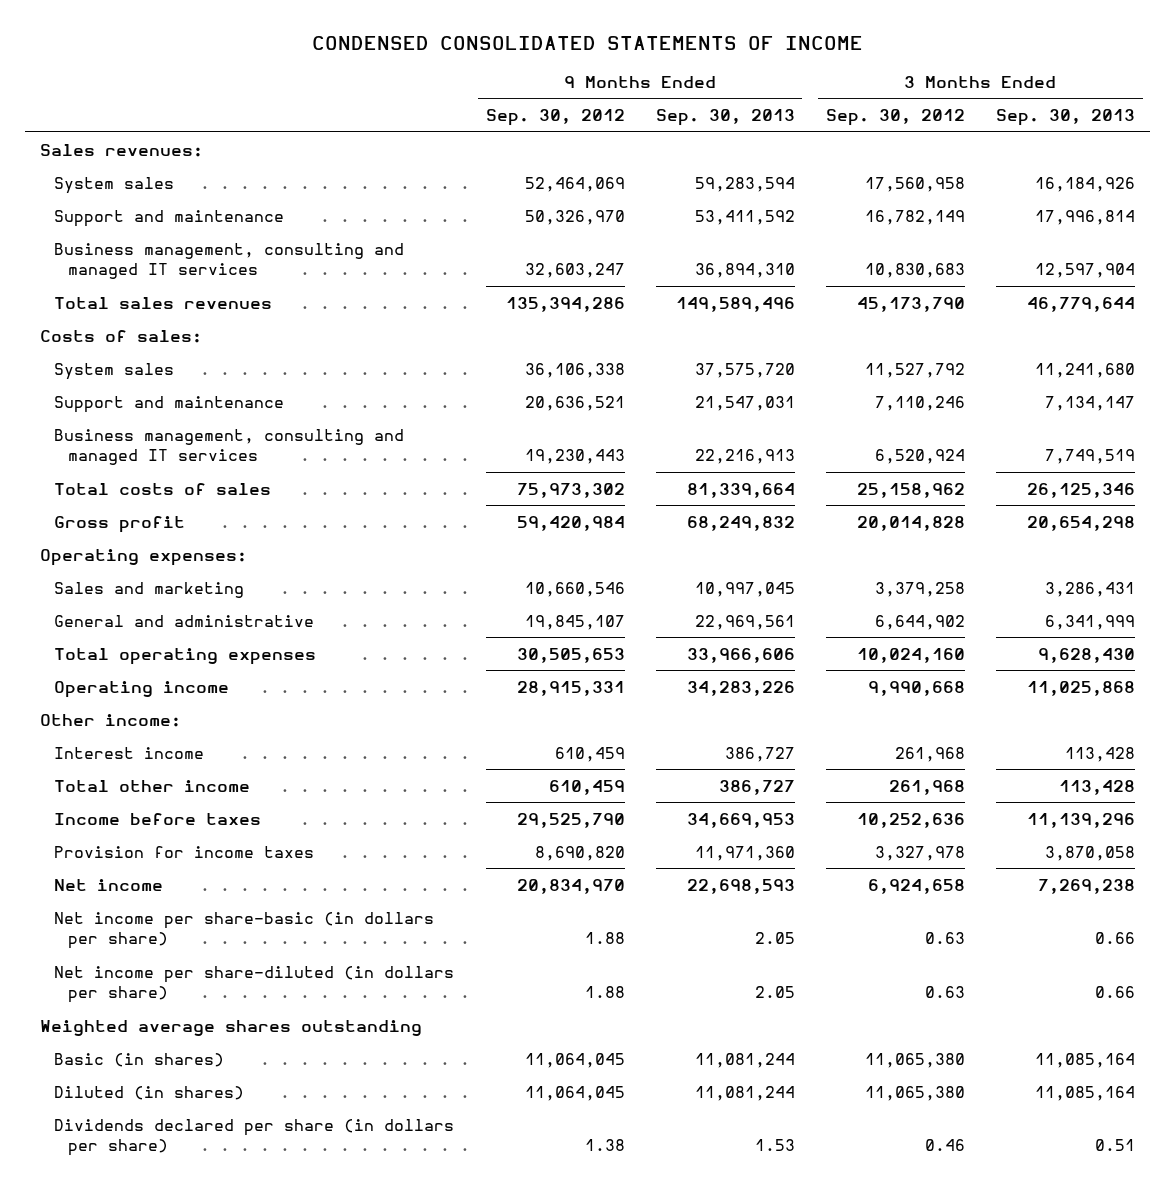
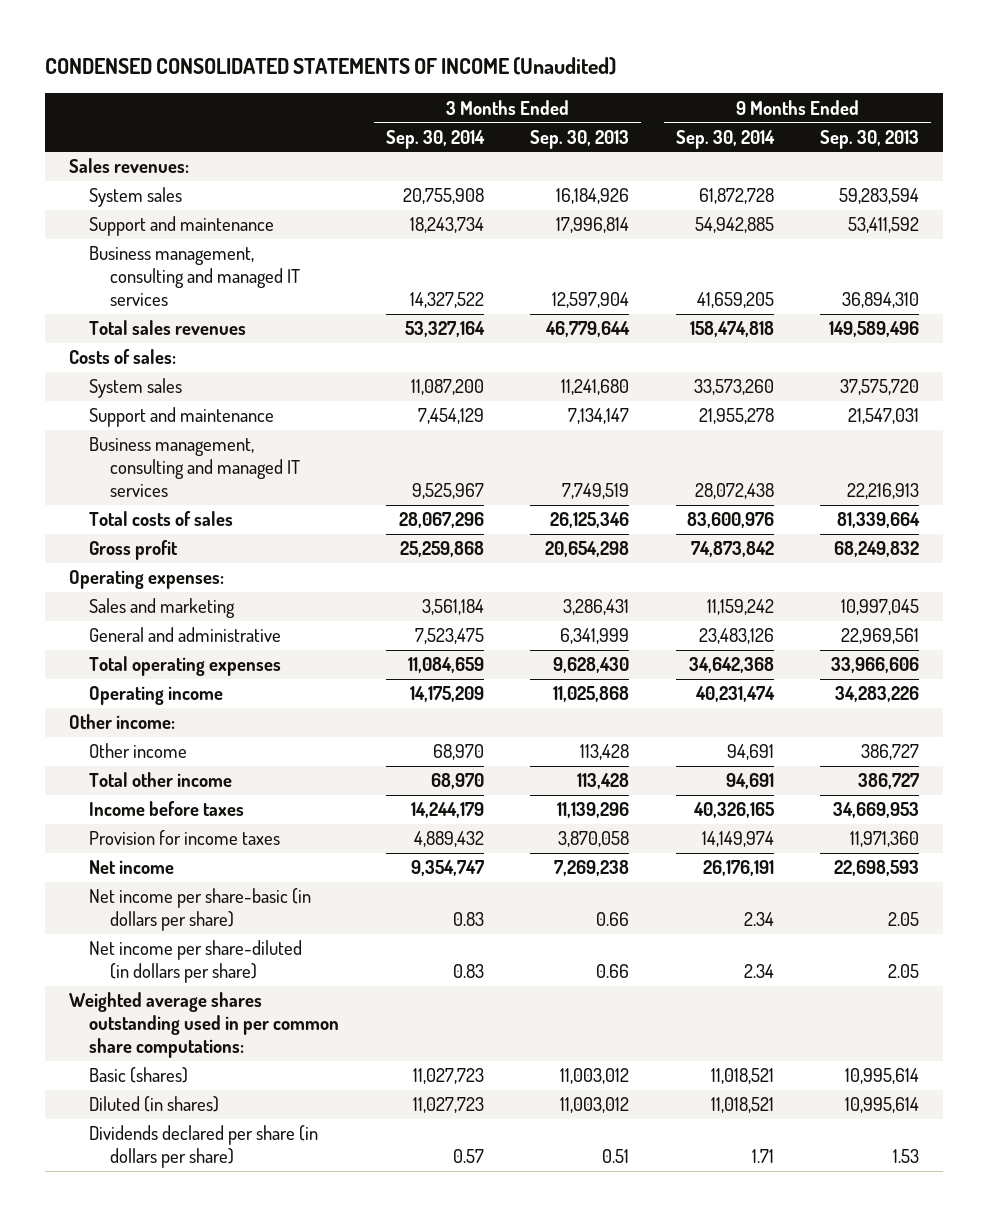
[311,35,863,50] CONDENSED CONSOLIDATED STATEMENTS OF INCOME -> [45,57,617,76] CONDENSED CONSOLIDATED STATEMENTS OF INCOME (Unaudited)
[485,109,625,127] Sep. 30, 2012 -> none
[825,109,965,127] Sep. 30, 2012 -> none
none -> [385,129,485,149] Sep. 30, 2014
none -> [675,129,775,149] Sep. 30, 2014
[54,746,205,759] Interest income -> [89,743,188,759] Other income
[40,1019,423,1036] Weighted average shares outstanding -> [68,992,340,1059] Weighted average shares outstanding used in per common share computations:
[54,1052,225,1067] Basic (in shares) -> [89,1067,189,1084] Basic (shares)
[694,1052,795,1068] 11,081,244 -> [845,1068,920,1085] 10,995,614
[1034,1052,1135,1068] 11,085,164 -> [560,1068,630,1085] 11,003,012
[694,1085,795,1101] 11,081,244 -> [845,1097,920,1114] 10,995,614
[1034,1085,1135,1101] 11,085,164 -> [560,1097,630,1114] 11,003,012

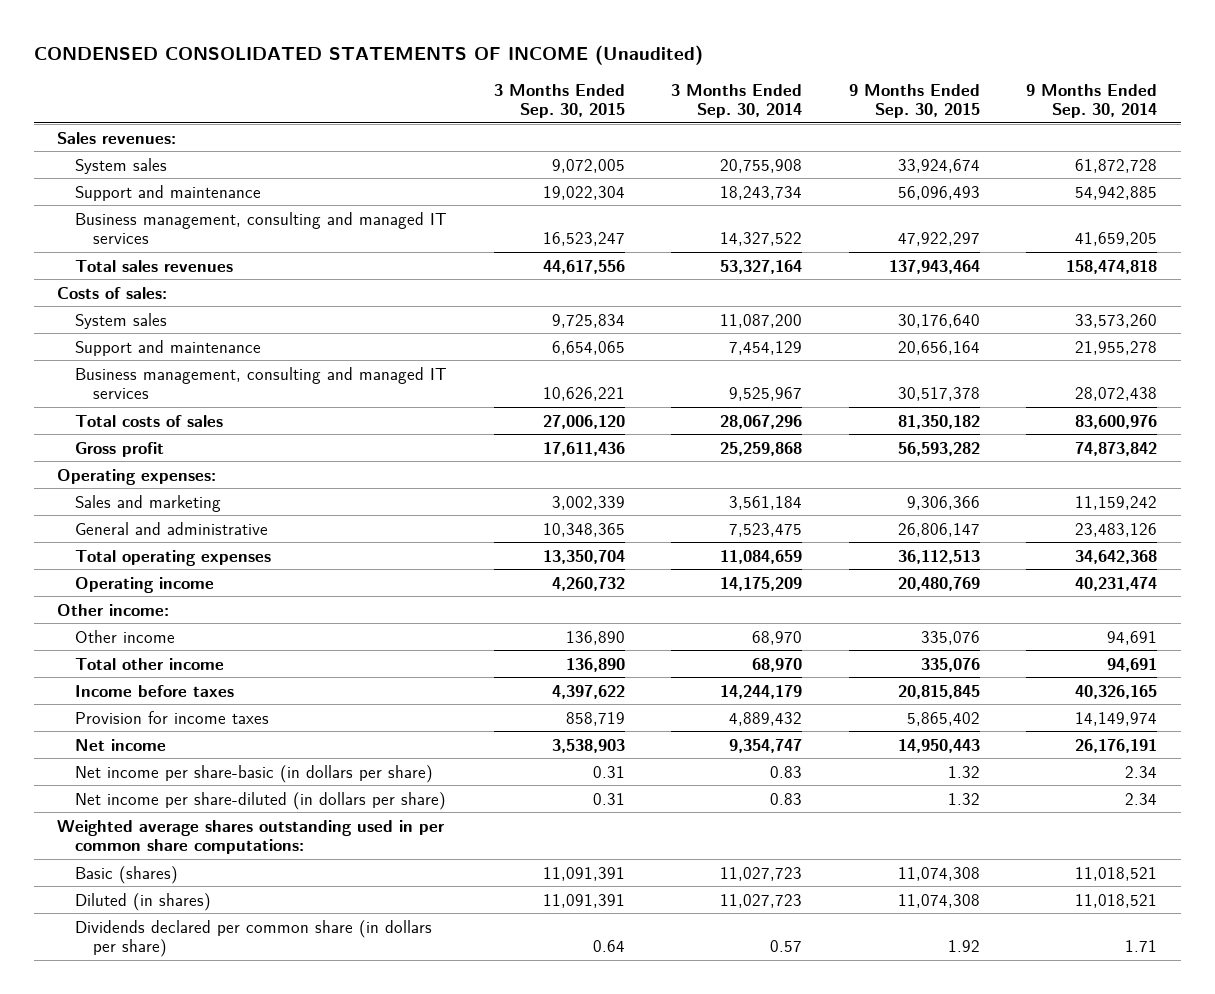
[530,129,630,149] Sep. 30, 2013 -> none
[820,129,920,149] Sep. 30, 2013 -> none
none -> [493,83,625,118] 3 Months Ended Sep. 30, 2015
none -> [848,83,980,118] 9 Months Ended Sep. 30, 2015
[89,1125,319,1169] Dividends declared per share (in dollars per share) -> [75,919,433,957] Dividends declared per common share (in dollars per share)

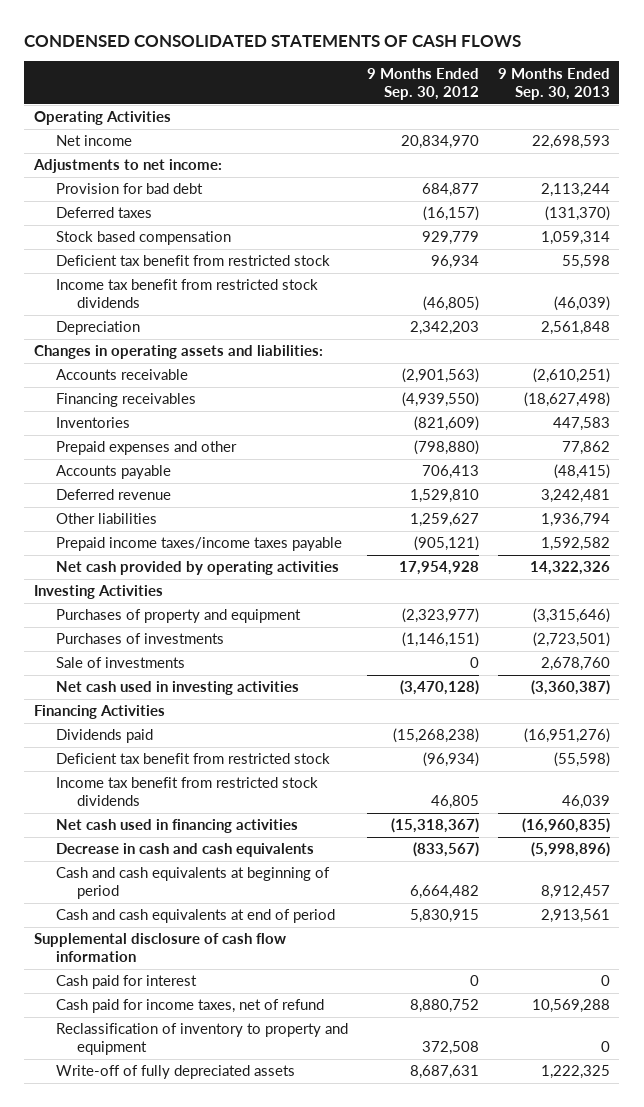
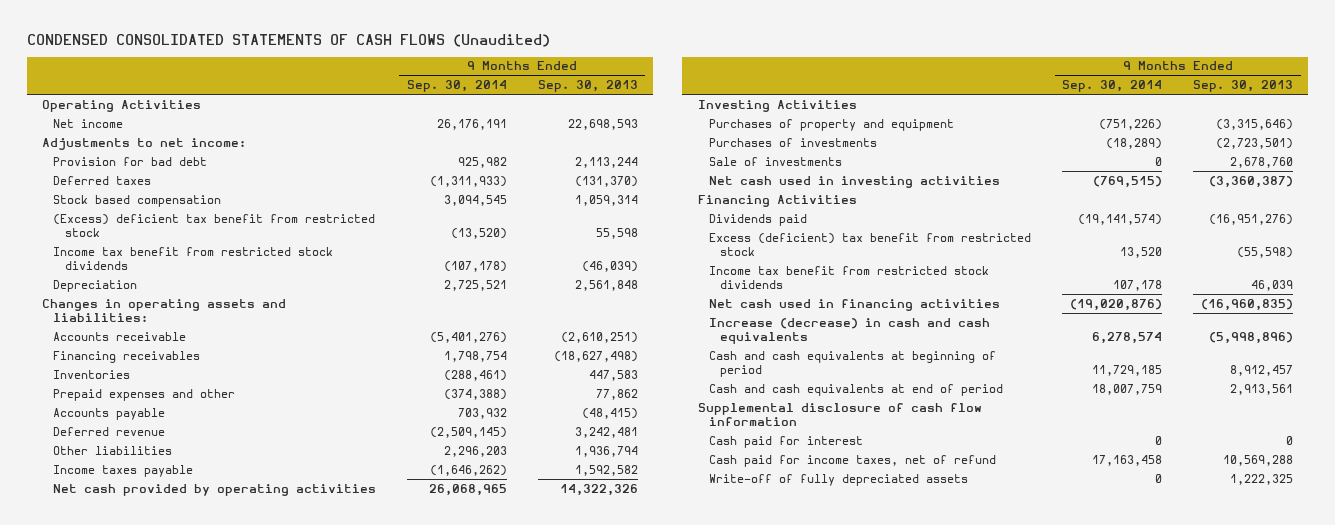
[24,34,522,47] CONDENSED CONSOLIDATED STATEMENTS OF CASH FLOWS -> [26,33,550,47] CONDENSED CONSOLIDATED STATEMENTS OF CASH FLOWS (Unaudited)
[366,67,479,100] 9 Months Ended Sep. 30, 2012 -> none
none -> [407,80,508,93] Sep. 30, 2014
[55,255,330,267] Deficient tax benefit from restricted stock -> [53,213,376,238] (Excess) deficient tax benefit from restricted stock
[55,537,342,552] Prepaid income taxes/income taxes payable -> [53,464,194,477] Income taxes payable
[55,753,330,765] Deficient tax benefit from restricted stock -> [708,232,1031,257] Excess (deficient) tax benefit from restricted stock
[55,843,314,858] Decrease in cash and cash equivalents -> [708,317,990,345] Increase (decrease) in cash and cash equivalents
[55,1023,348,1056] Reclassification of inventory to property and equipment -> none

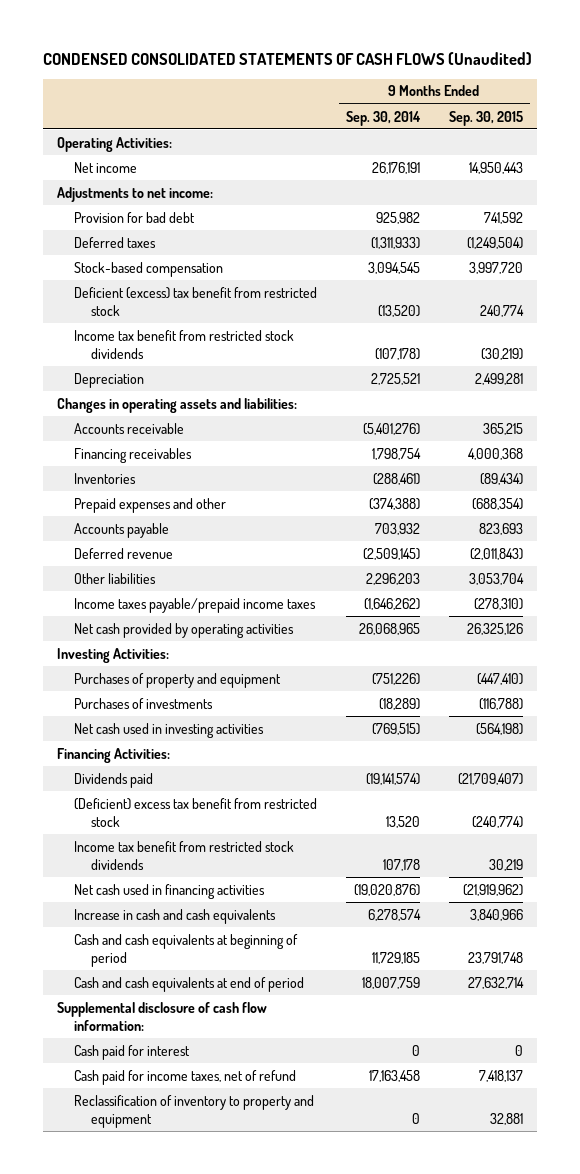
[537,80,638,93] Sep. 30, 2013 -> none
none -> [448,110,523,126] Sep. 30, 2015
[42,99,202,112] Operating Activities -> [57,136,173,152] Operating Activities:
[53,194,222,207] Stock based compensation -> [73,261,223,277] Stock-based compensation
[53,213,376,238] (Excess) deficient tax benefit from restricted stock -> [73,286,317,316] Deficient (excess) tax benefit from restricted stock
[53,464,194,477] Income taxes payable -> [73,597,316,613] Income taxes payable/prepaid income taxes
[697,99,857,112] Investing Activities -> [57,647,170,663] Investing Activities:
[708,156,842,166] Sale of investments -> none
[697,194,857,207] Financing Activities -> [57,747,171,763] Financing Activities:
[708,232,1031,257] Excess (deficient) tax benefit from restricted stock -> [73,797,317,827] (Deficient) excess tax benefit from restricted stock
[708,317,990,345] Increase (decrease) in cash and cash equivalents -> [73,908,276,924] Increase in cash and cash equivalents
[697,402,982,427] Supplemental disclosure of cash flow information -> [57,1001,268,1031] Supplemental disclosure of cash flow information:
[708,473,968,486] Write-off of fully depreciated assets -> none
none -> [73,1094,314,1128] Reclassification of inventory to property and equipment

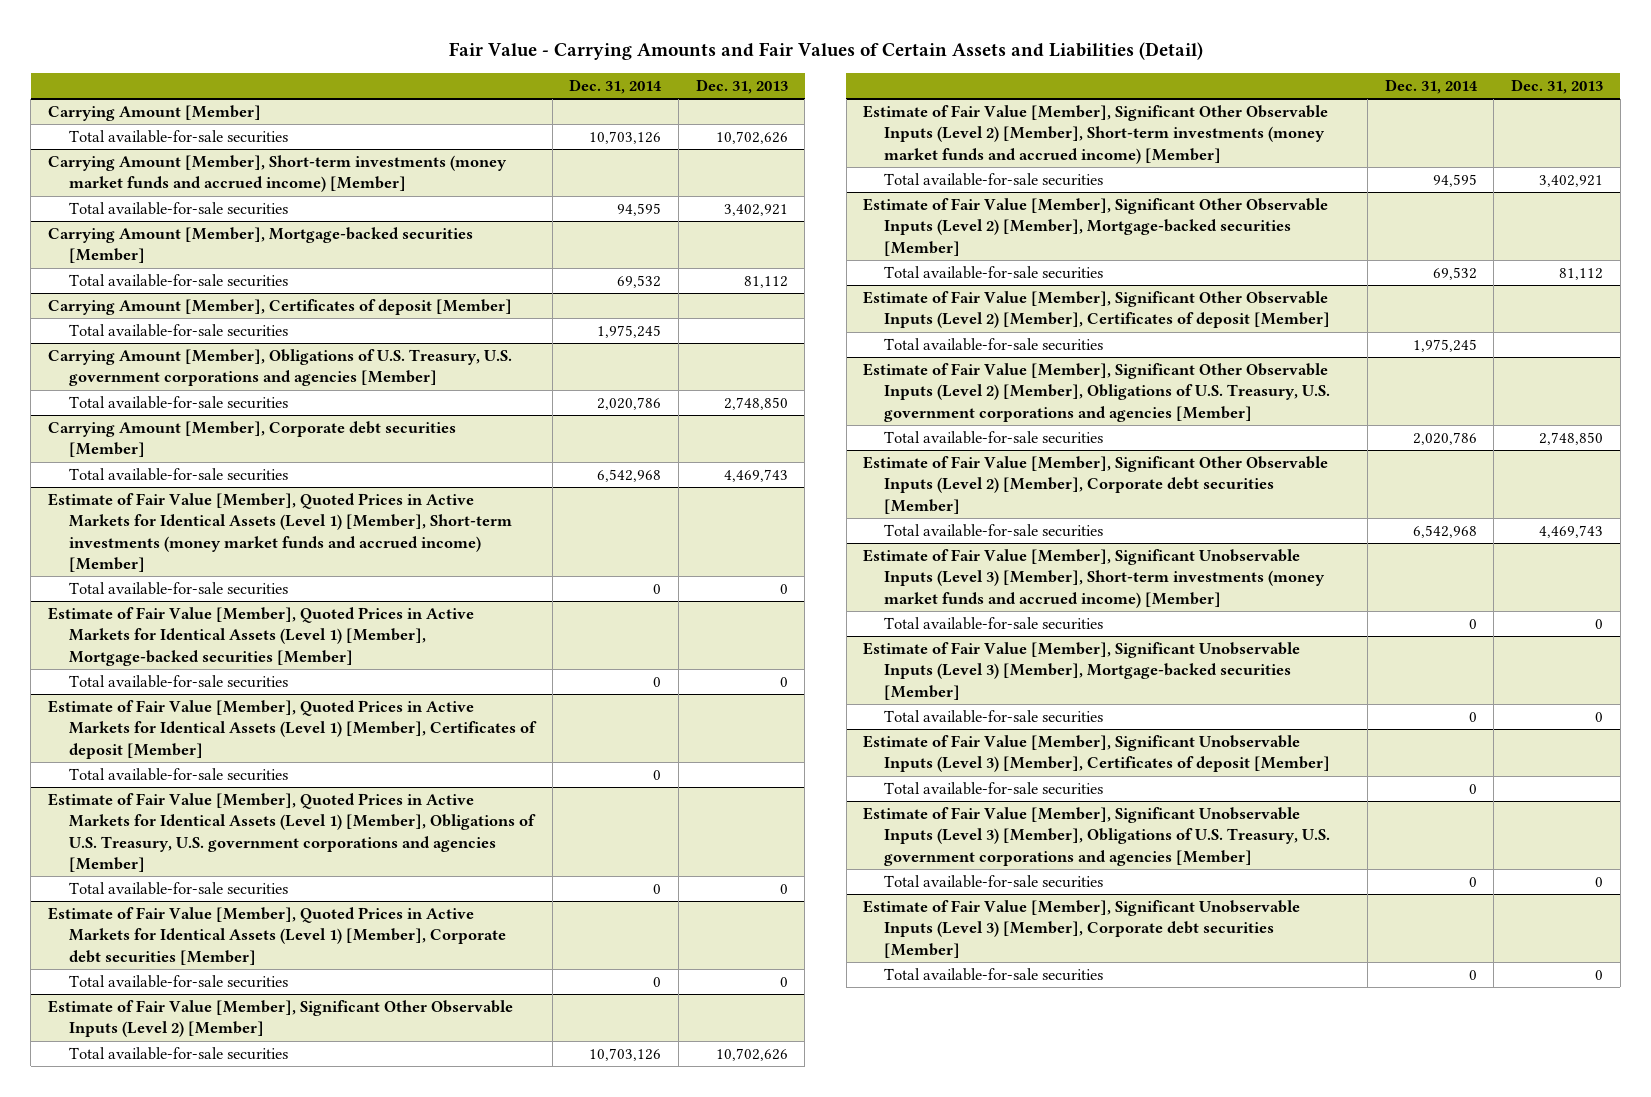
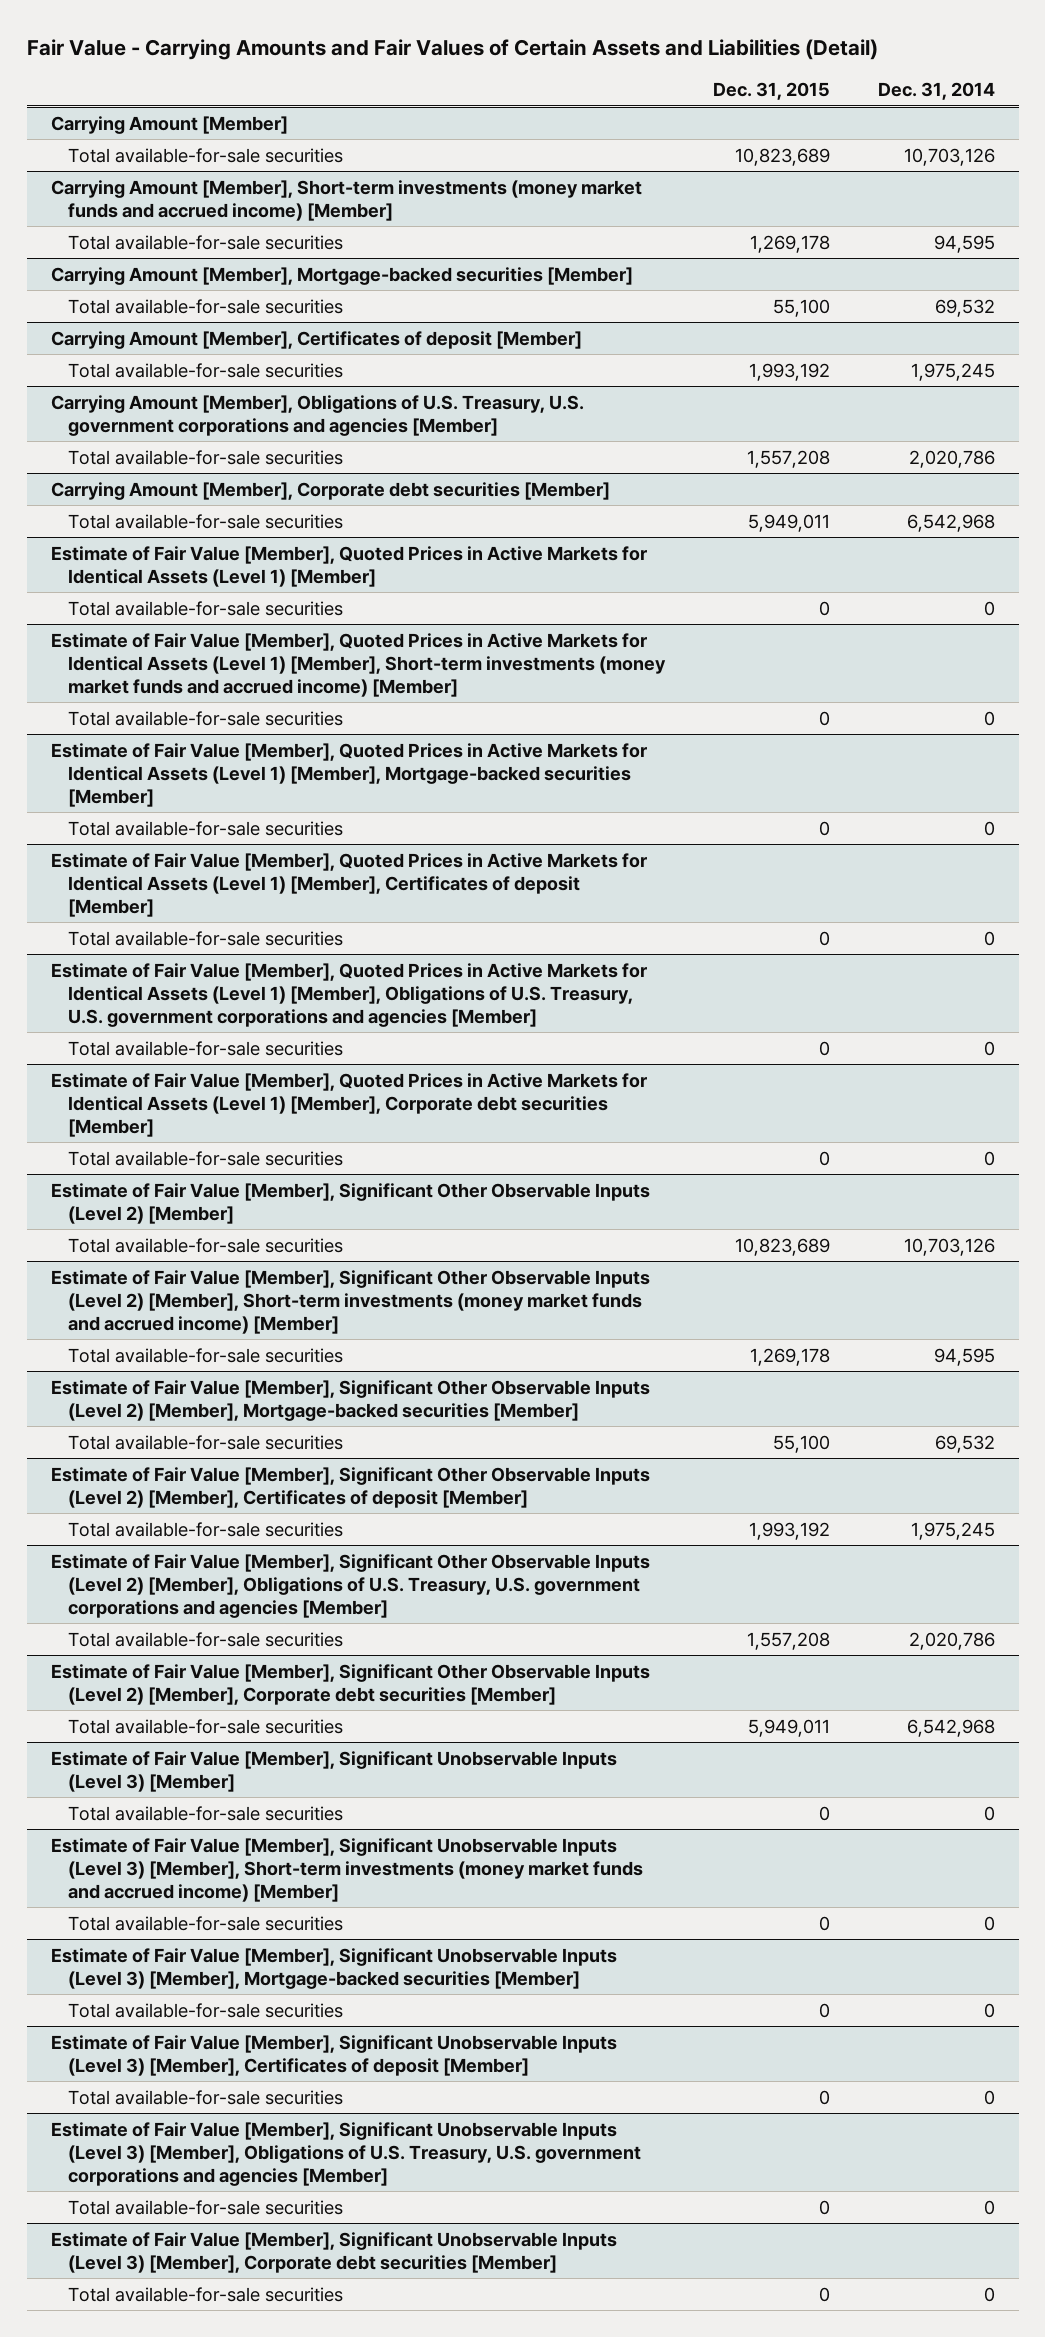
[695,78,788,94] Dec. 31, 2013 -> none
none -> [712,82,830,101] Dec. 31, 2015
none -> [50,545,647,587] Estimate of Fair Value [Member], Quoted Prices in Active Markets for Identical Assets (Level 1) [Member]
none -> [68,600,344,616] Total available-for-sale securities
none -> [50,1750,617,1792] Estimate of Fair Value [Member], Significant Unobservable Inputs (Level 3) [Member]
none -> [68,1805,344,1821] Total available-for-sale securities

